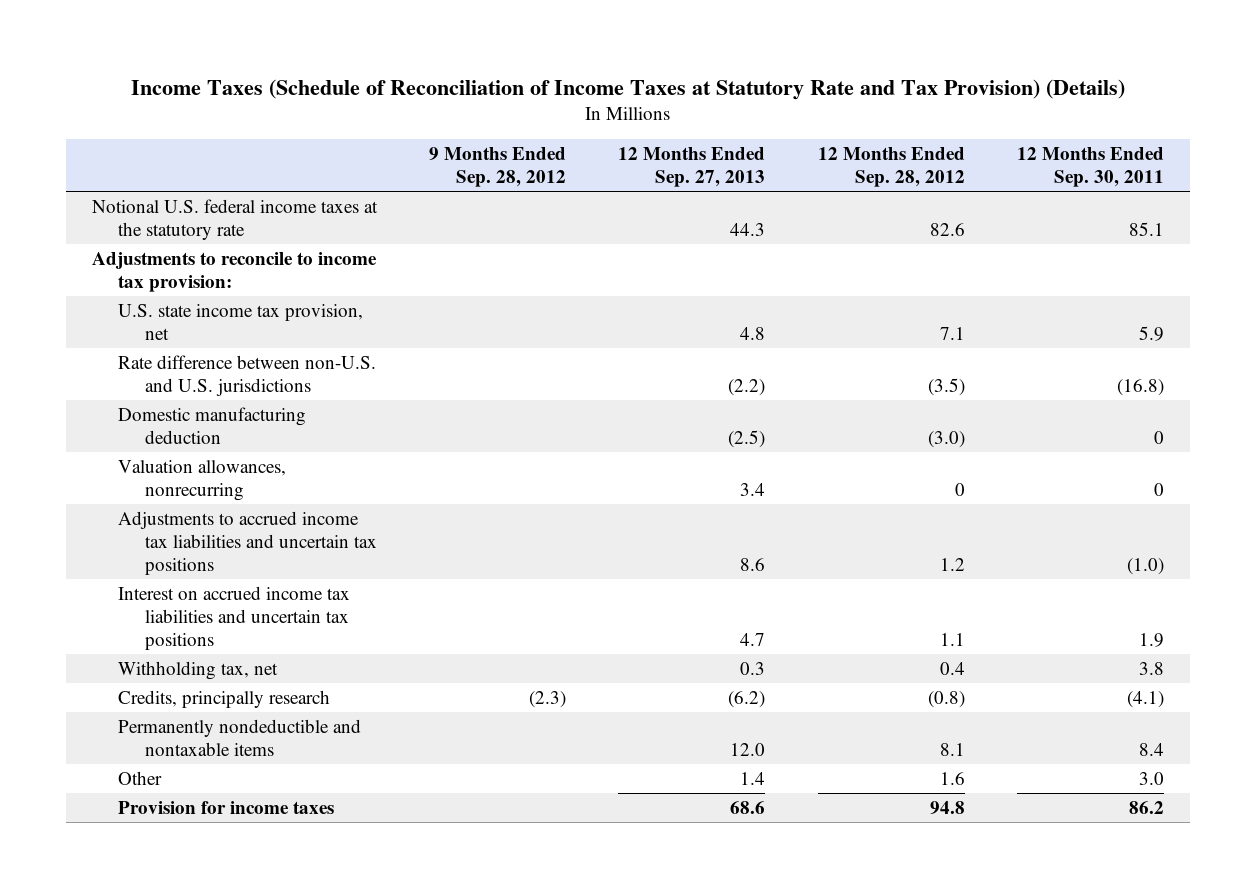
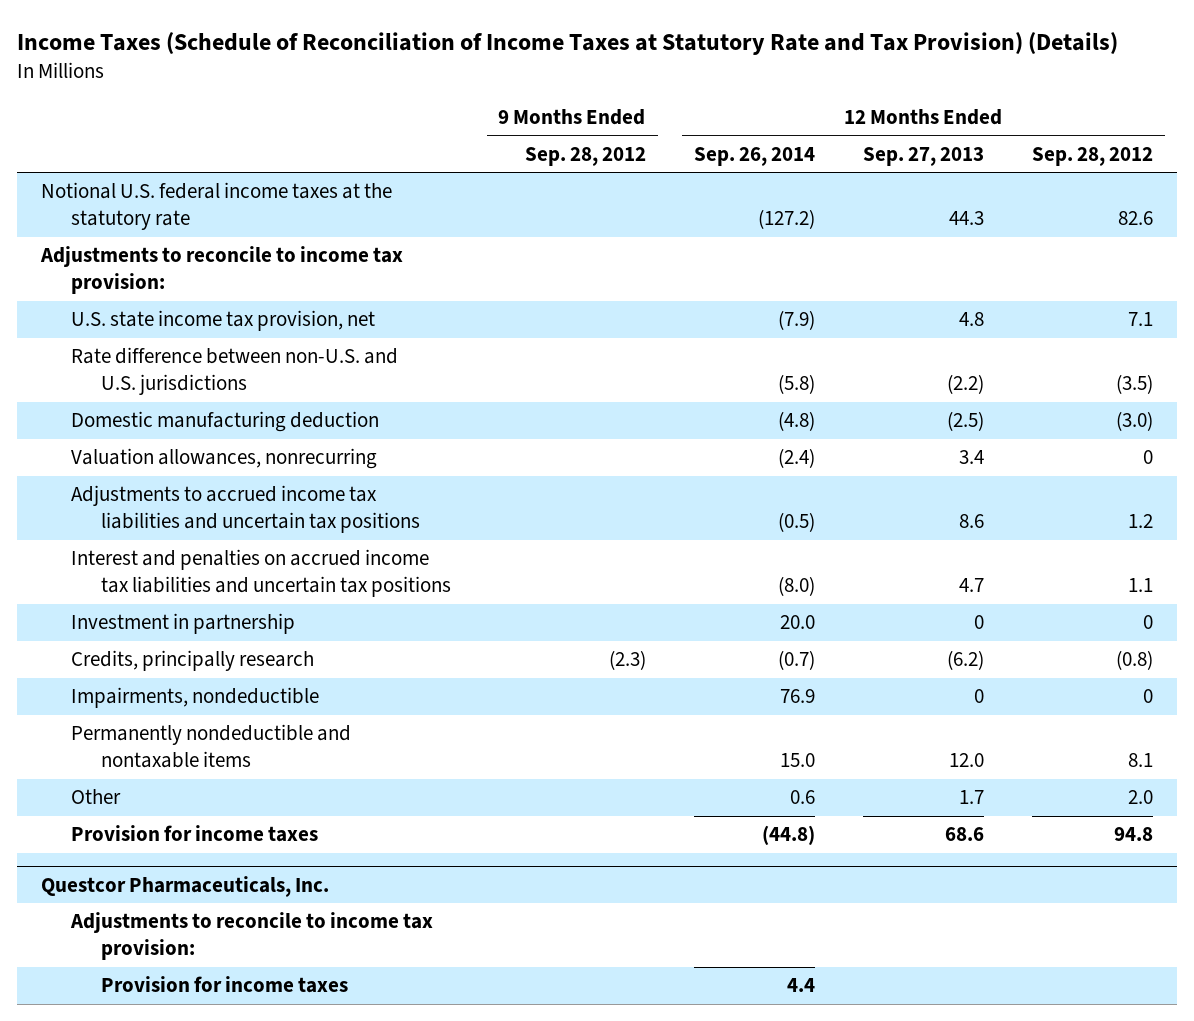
[1017,147,1165,188] 12 Months Ended Sep. 30, 2011 -> none
none -> [693,146,815,166] Sep. 26, 2014
[118,660,279,680] Withholding tax, net -> none
[118,585,351,651] Interest on accrued income tax liabilities and uncertain tax positions -> [70,549,451,598] Interest and penalties on accrued income tax liabilities and uncertain tax positions
none -> [70,613,295,635] Investment in partnership
none -> [70,687,319,709] Impairments, nondeductible
[740,771,766,785] 1.4 -> [958,790,984,805] 1.7
[939,771,965,785] 1.6 -> [1127,790,1153,805] 2.0
none -> [41,875,330,897] Questcor Pharmaceuticals, Inc.
none -> [69,912,433,961] Adjustments to reconcile to income tax provision:
none -> [100,976,348,994] Provision for income taxes

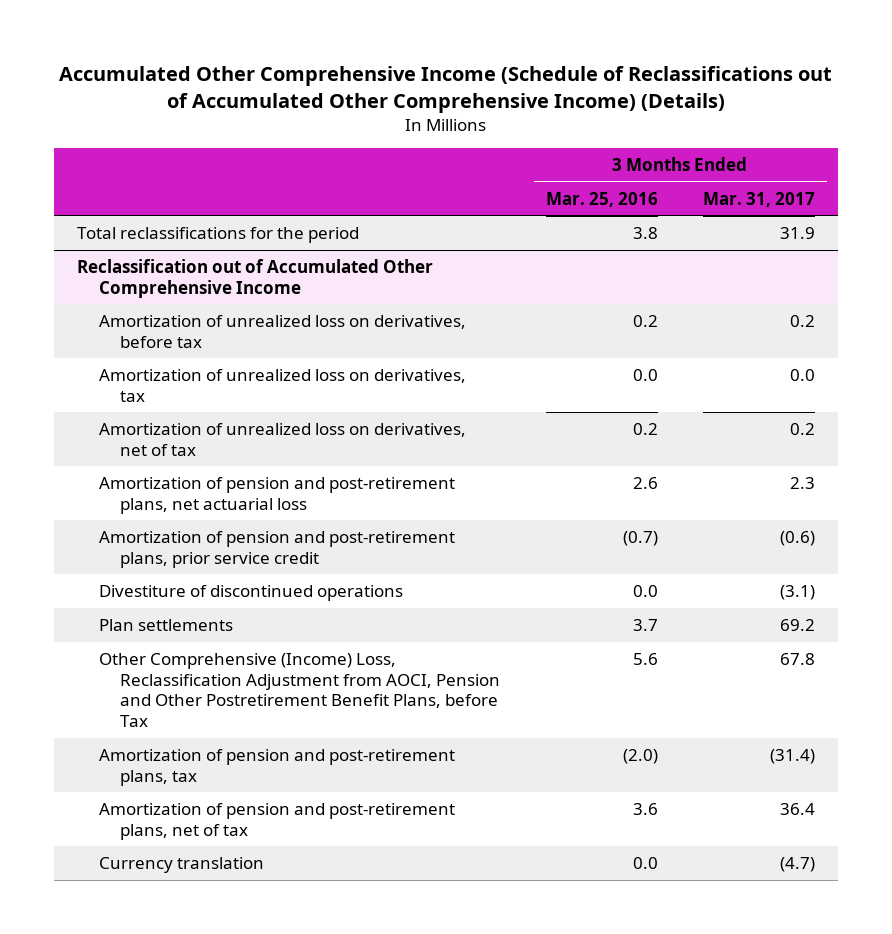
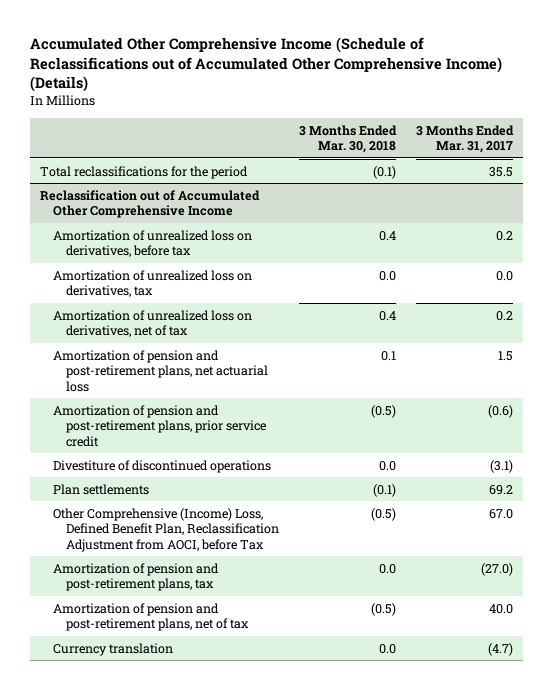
[545,191,658,207] Mar. 25, 2016 -> none
none -> [299,124,398,154] 3 Months Ended Mar. 30, 2018
[780,227,816,240] 31.9 -> [488,166,513,177] 35.5
[790,477,816,490] 2.3 -> [497,350,513,361] 1.5
[98,653,501,727] Other Comprehensive (Income) Loss, Reclassification Adjustment from AOCI, Pension and Other Postretirement Benefit Plans, before Tax -> [52,507,280,552] Other Comprehensive (Income) Loss, Defined Benefit Plan, Reclassification Adjustment from AOCI, before Tax
[780,653,816,666] 67.8 -> [488,508,513,519] 67.0
[770,749,816,765] (31.4) -> [480,562,513,576] (27.0)
[780,803,816,816] 36.4 -> [488,603,513,614] 40.0

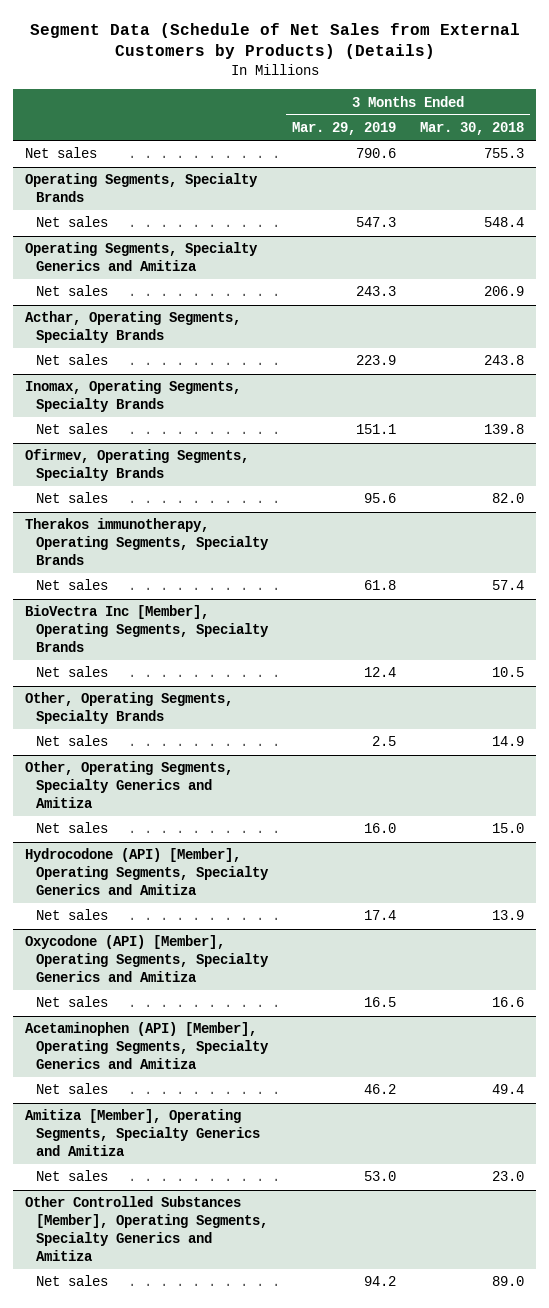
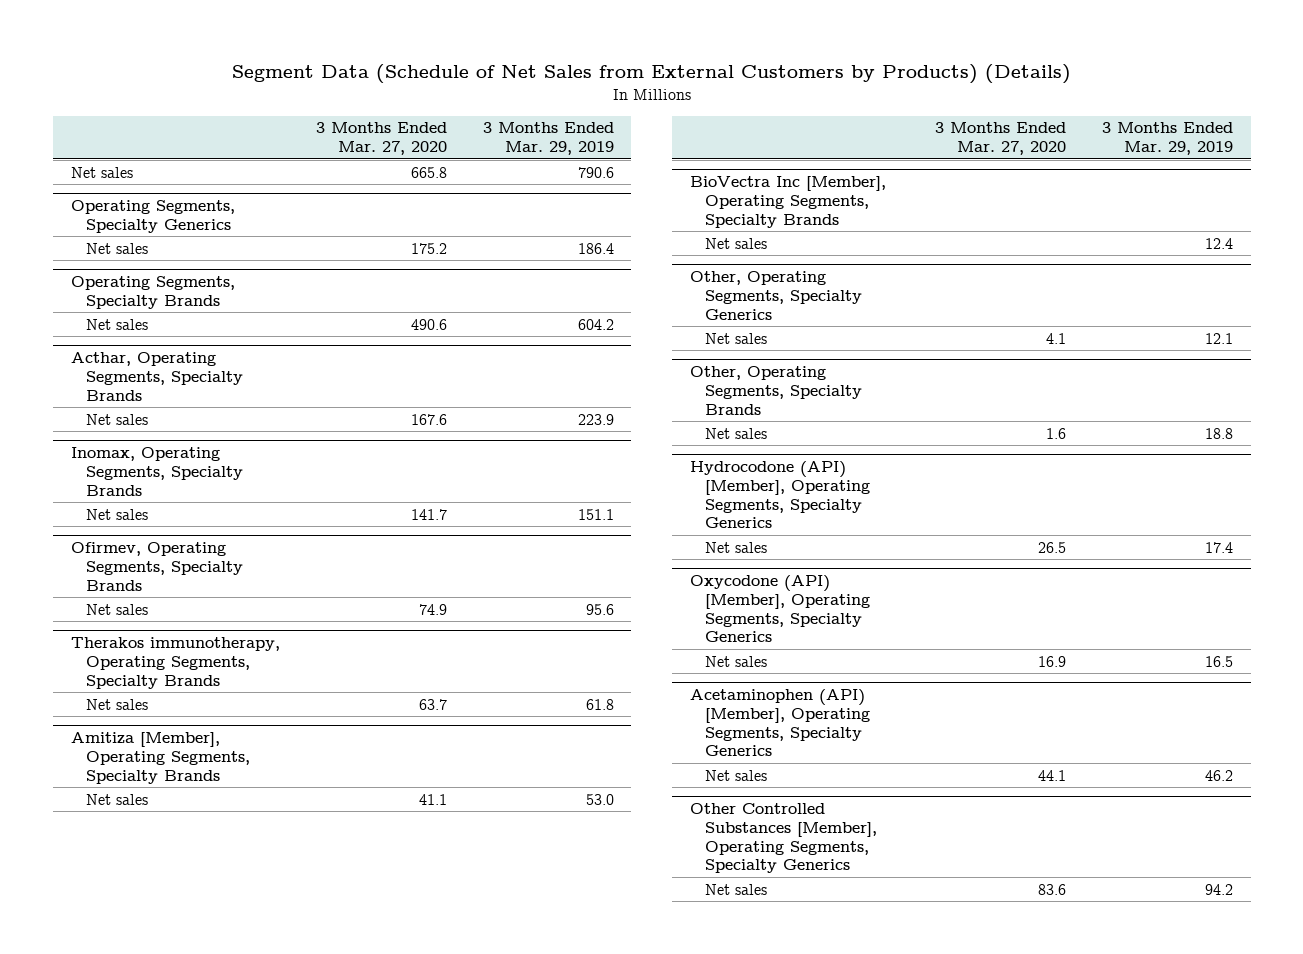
[420,122,525,136] Mar. 30, 2018 -> none
none -> [315,122,447,156] 3 Months Ended Mar. 27, 2020
none -> [70,199,235,233] Operating Segments, Specialty Generics
none -> [85,242,148,254] Net sales
[25,242,259,272] Operating Segments, Specialty Generics and Amitiza -> none
[36,285,109,297] Net sales -> none
[356,217,397,228] 547.3 -> [577,318,614,330] 604.2
none -> [70,731,250,784] Amitiza [Member], Operating Segments, Specialty Brands
none -> [85,793,148,805] Net sales
none -> [689,270,862,320] Other, Operating Segments, Specialty Generics
none -> [704,332,767,344] Net sales
[25,761,234,809] Other, Operating Segments, Specialty Generics and Amitiza -> none
[36,822,109,834] Net sales -> none
[372,736,397,747] 2.5 -> [1204,427,1233,439] 18.8
[25,848,270,896] Hydrocodone (API) [Member], Operating Segments, Specialty Generics and Amitiza -> [689,460,870,529] Hydrocodone (API) [Member], Operating Segments, Specialty Generics
[25,935,270,983] Oxycodone (API) [Member], Operating Segments, Specialty Generics and Amitiza -> [689,574,870,643] Oxycodone (API) [Member], Operating Segments, Specialty Generics
[25,1022,270,1070] Acetaminophen (API) [Member], Operating Segments, Specialty Generics and Amitiza -> [689,688,870,757] Acetaminophen (API) [Member], Operating Segments, Specialty Generics
[25,1109,261,1157] Amitiza [Member], Operating Segments, Specialty Generics and Amitiza -> none
[36,1170,109,1182] Net sales -> none
[25,1196,269,1262] Other Controlled Substances [Member], Operating Segments, Specialty Generics and Amitiza -> [689,802,877,874] Other Controlled Substances [Member], Operating Segments, Specialty Generics

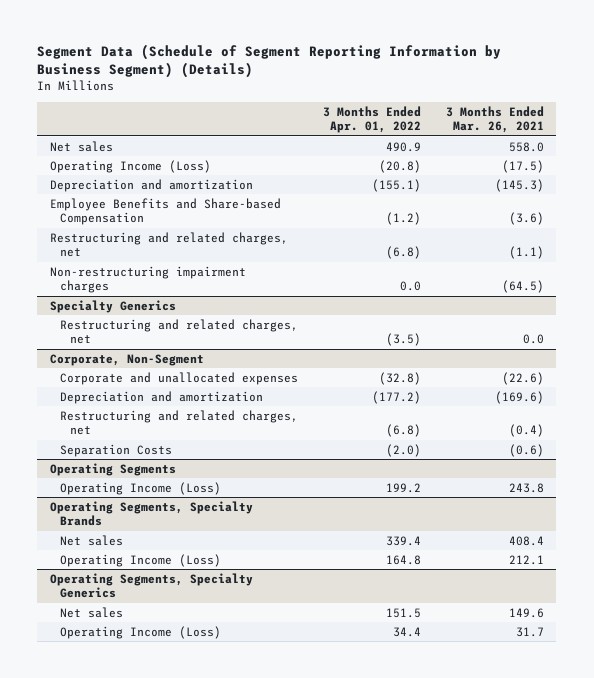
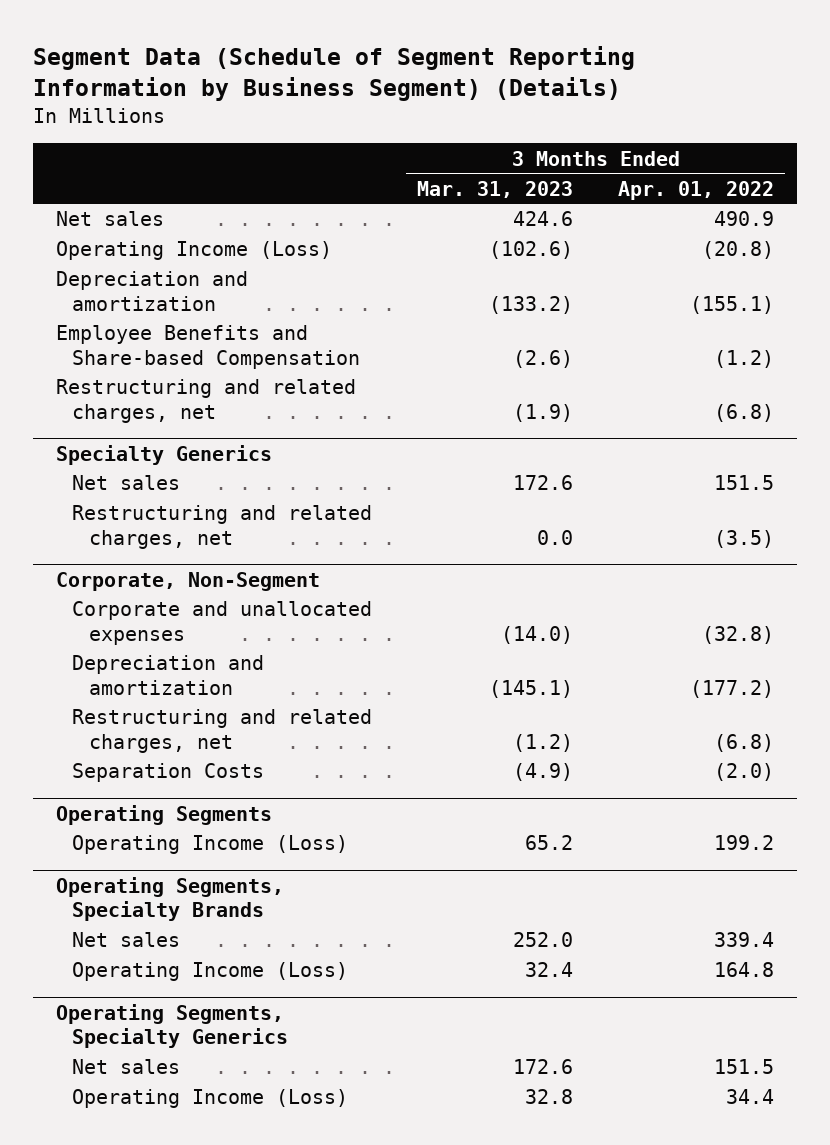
[445,105,544,134] 3 Months Ended Mar. 26, 2021 -> none
none -> [417,180,574,198] Mar. 31, 2023
[49,265,246,294] Non-restructuring impairment charges -> none
none -> [72,475,181,491] Net sales

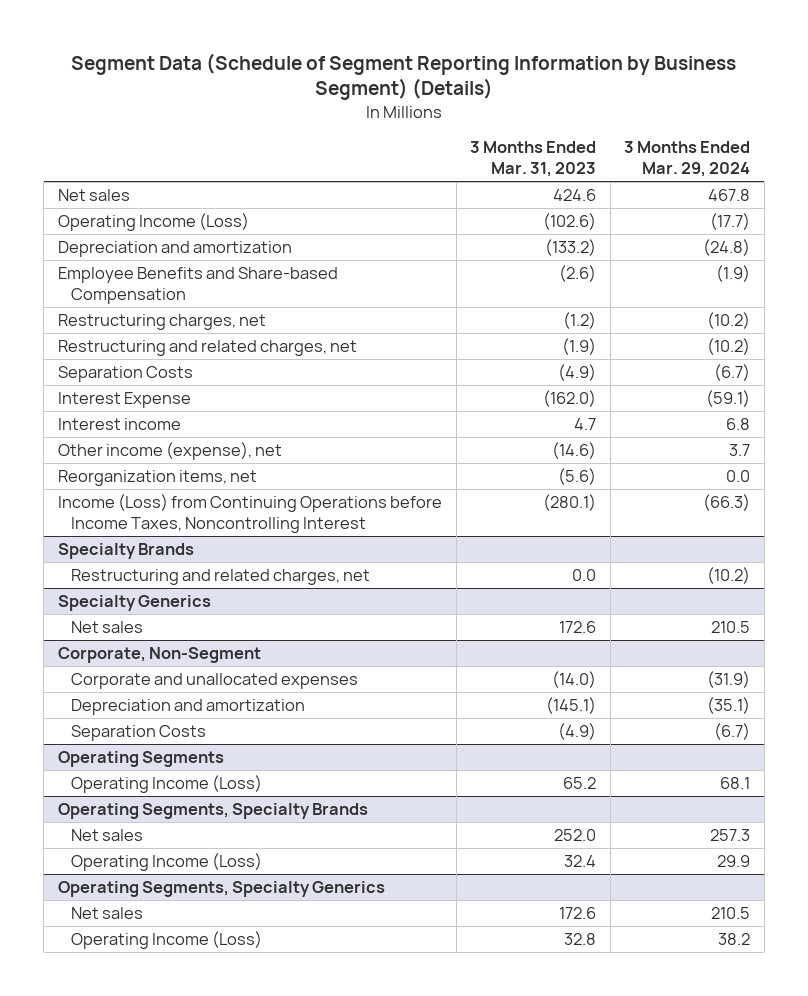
[618,180,775,200] Apr. 01, 2022 -> none
none -> [624,141,751,178] 3 Months Ended Mar. 29, 2024
none -> [58,314,267,331] Restructuring charges, net
none -> [58,366,194,383] Separation Costs
none -> [58,392,192,409] Interest Expense
none -> [58,418,182,431] Interest income
none -> [58,442,283,461] Other income (expense), net
none -> [58,470,258,487] Reorganization items, net
none -> [58,494,443,533] Income (Loss) from Continuing Operations before Income Taxes, Noncontrolling Interest
none -> [58,543,195,560] Specialty Brands
none -> [70,569,370,586] Restructuring and related charges, net
[72,505,373,549] Restructuring and related charges, net -> none
[72,709,373,753] Restructuring and related charges, net -> none

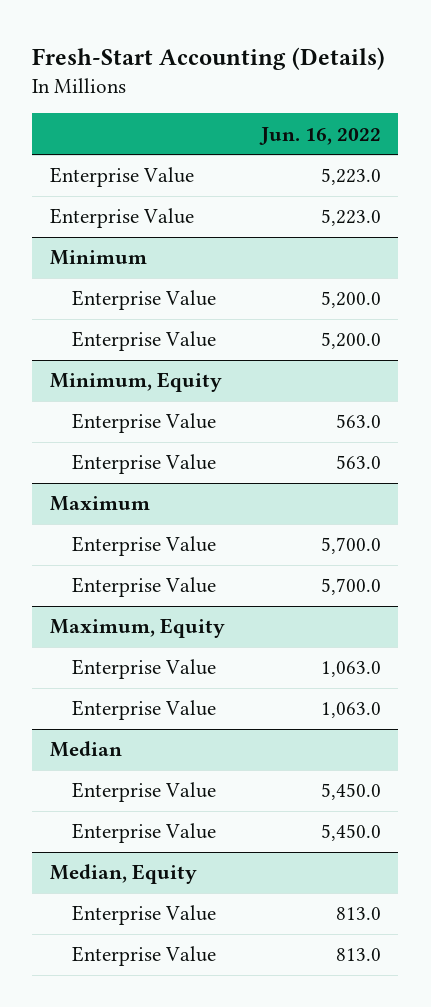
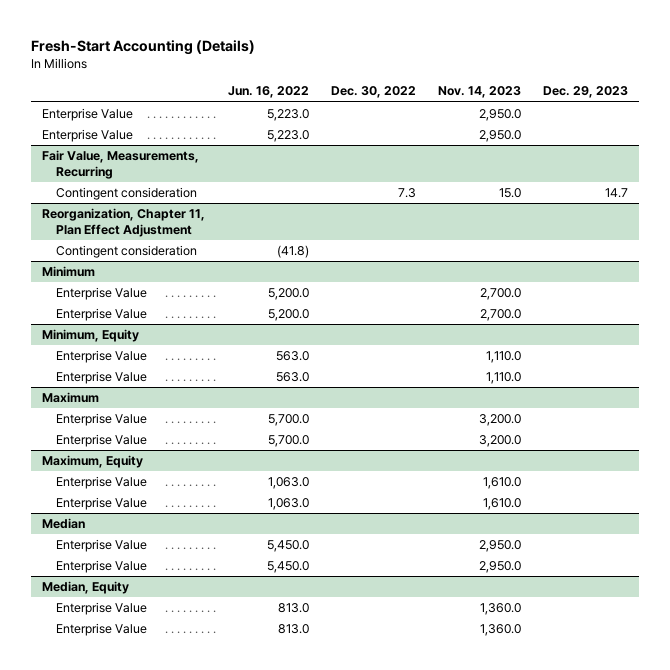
none -> [330,86,416,99] Dec. 30, 2022
none -> [437,86,521,99] Nov. 14, 2023
none -> [543,86,629,99] Dec. 29, 2023
none -> [42,150,200,180] Fair Value, Measurements, Recurring
none -> [56,187,198,201] Contingent consideration
none -> [42,208,206,238] Reorganization, Chapter 11, Plan Effect Adjustment
none -> [56,245,198,259] Contingent consideration

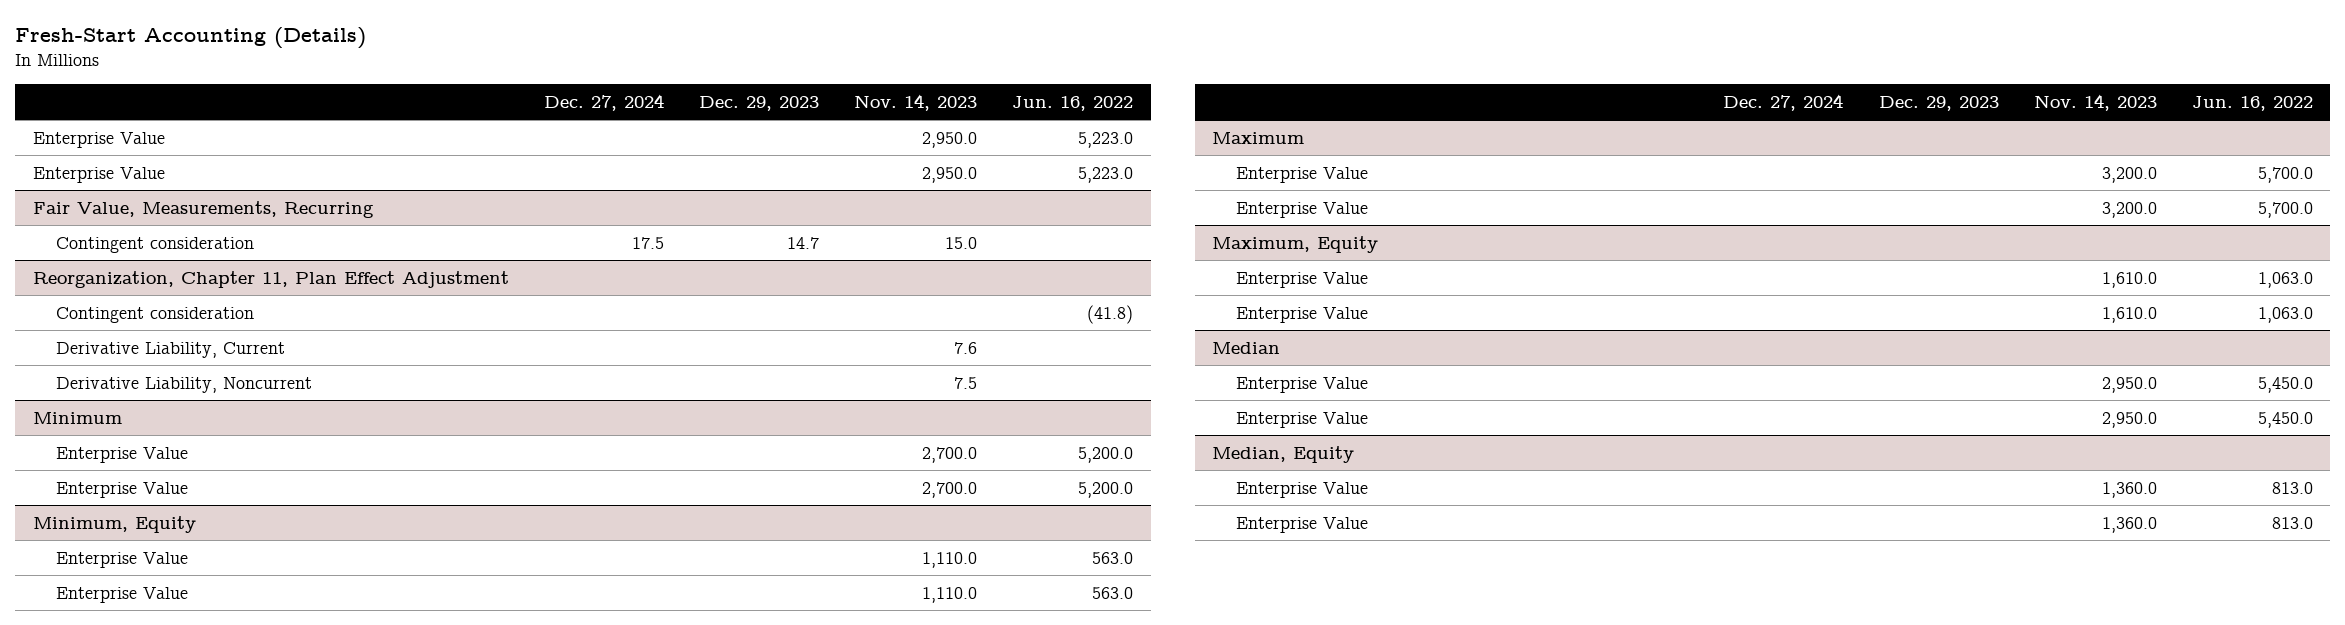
[330,86,416,99] Dec. 30, 2022 -> none
none -> [543,93,664,111] Dec. 27, 2024
none -> [55,341,285,358] Derivative Liability, Current
none -> [55,376,312,393] Derivative Liability, Noncurrent

